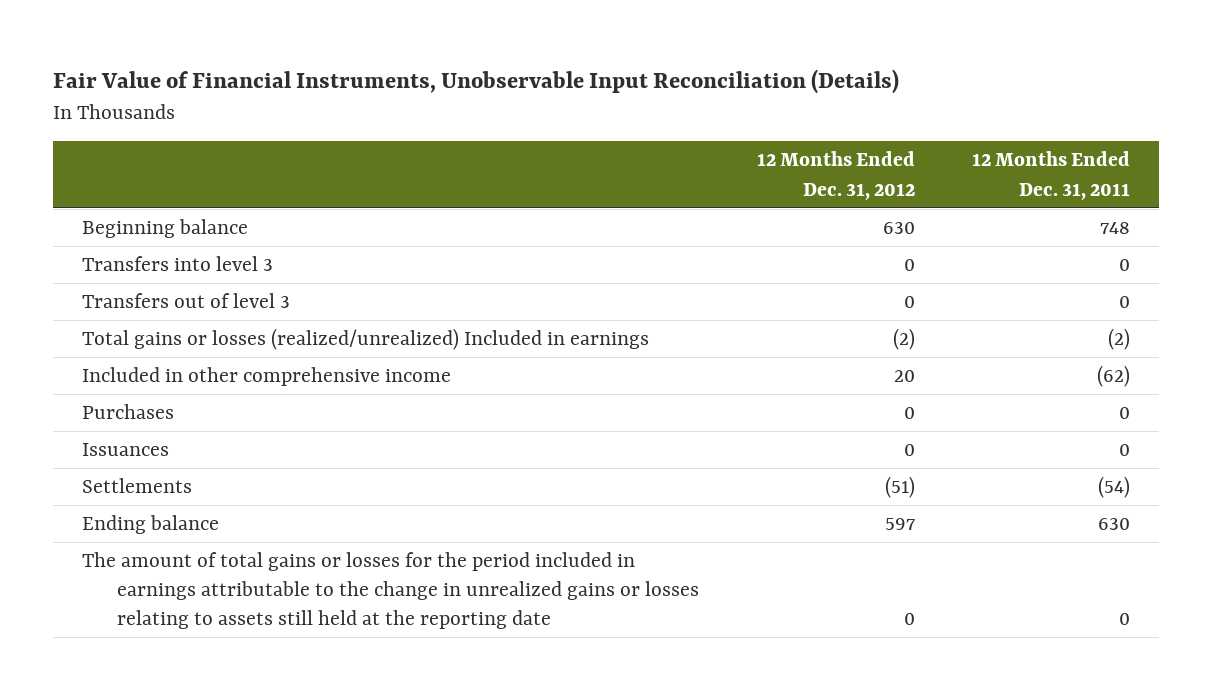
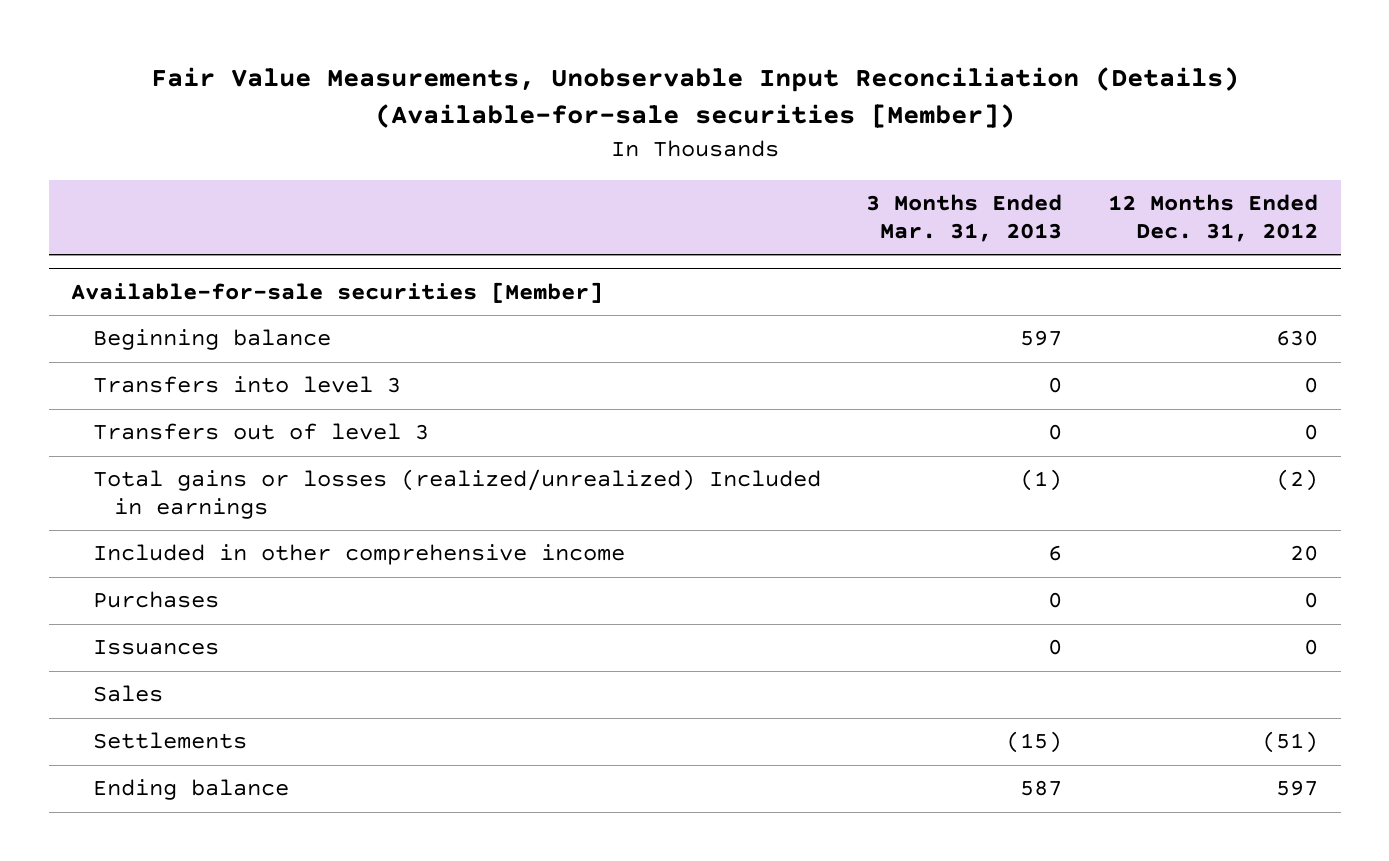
[52,69,899,95] Fair Value of Financial Instruments, Unobservable Input Reconciliation (Details) -> [150,67,1239,129] Fair Value Measurements, Unobservable Input Reconciliation (Details) (Available-for-sale securities [Member])
[972,151,1131,200] 12 Months Ended Dec. 31, 2011 -> none
none -> [866,194,1063,243] 3 Months Ended Mar. 31, 2013
none -> [71,282,604,304] Available-for-sale securities [Member]
none -> [92,685,163,703] Sales
[81,551,700,630] The amount of total gains or losses for the period included in earnings attributable to the change in unrealized gains or losses relating to assets still held at the reporting date -> none

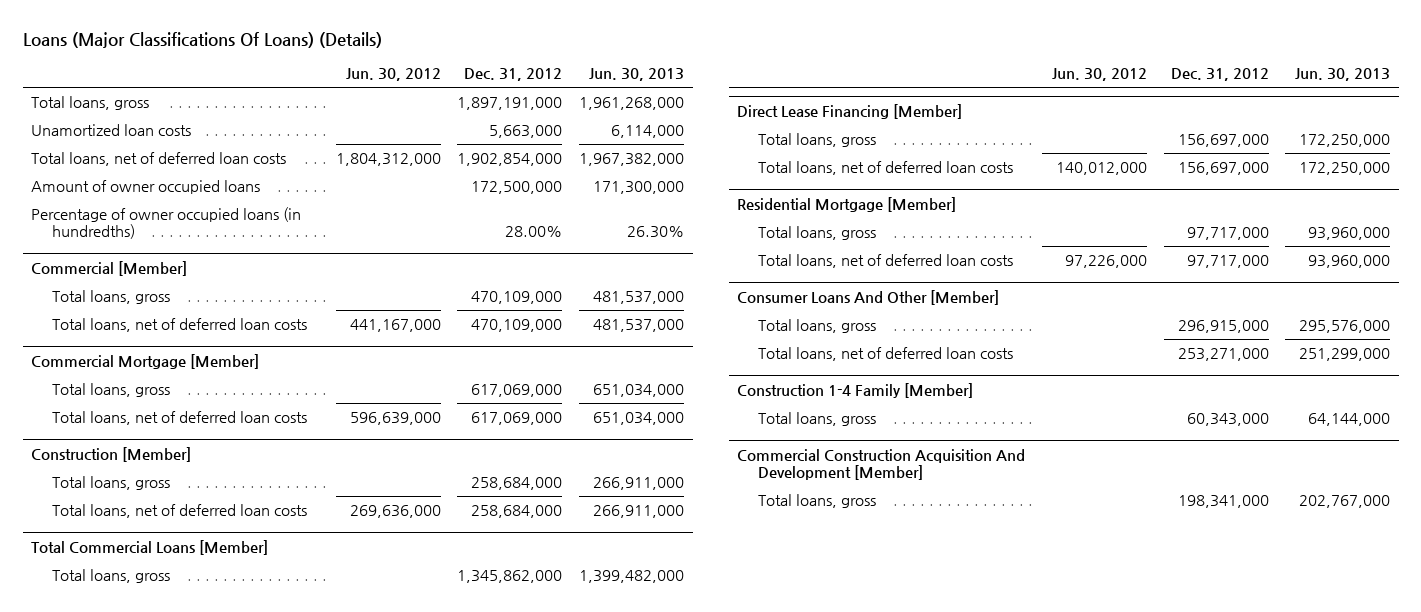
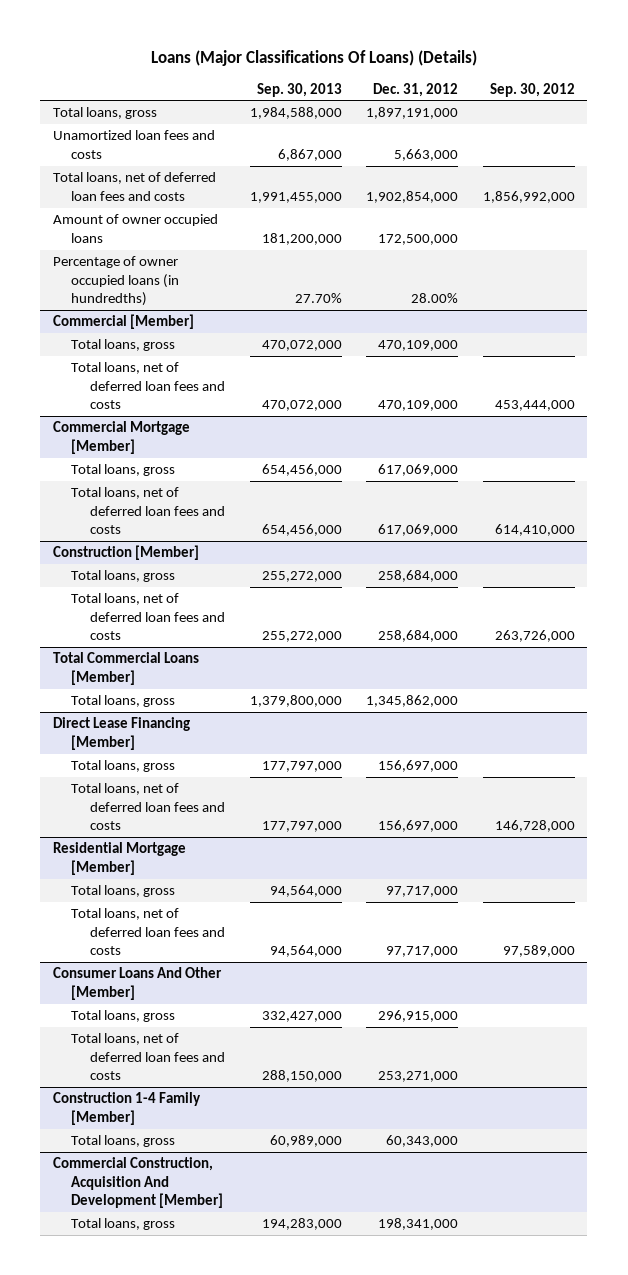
[345,68,441,82] Jun. 30, 2012 -> none
[589,68,685,82] Jun. 30, 2013 -> none
none -> [256,82,342,97] Sep. 30, 2013
none -> [490,82,576,97] Sep. 30, 2012
[30,124,191,137] Unamortized loan costs -> [52,130,215,159] Unamortized loan fees and costs
[30,152,286,167] Total loans, net of deferred loan costs -> [52,172,216,201] Total loans, net of deferred loan fees and costs
[51,318,307,333] Total loans, net of deferred loan costs -> [71,362,225,410] Total loans, net of deferred loan fees and costs
[51,411,307,426] Total loans, net of deferred loan costs -> [71,487,225,535] Total loans, net of deferred loan fees and costs
[51,504,307,519] Total loans, net of deferred loan costs -> [71,593,225,641] Total loans, net of deferred loan fees and costs
[757,161,1013,176] Total loans, net of deferred loan costs -> [71,783,225,831] Total loans, net of deferred loan fees and costs
[757,254,1013,269] Total loans, net of deferred loan costs -> [71,908,225,956] Total loans, net of deferred loan fees and costs
[757,347,1013,362] Total loans, net of deferred loan costs -> [71,1033,225,1081] Total loans, net of deferred loan fees and costs
[737,448,1026,481] Commercial Construction Acquisition And Development [Member] -> [52,1157,224,1209] Commercial Construction, Acquisition And Development [Member]

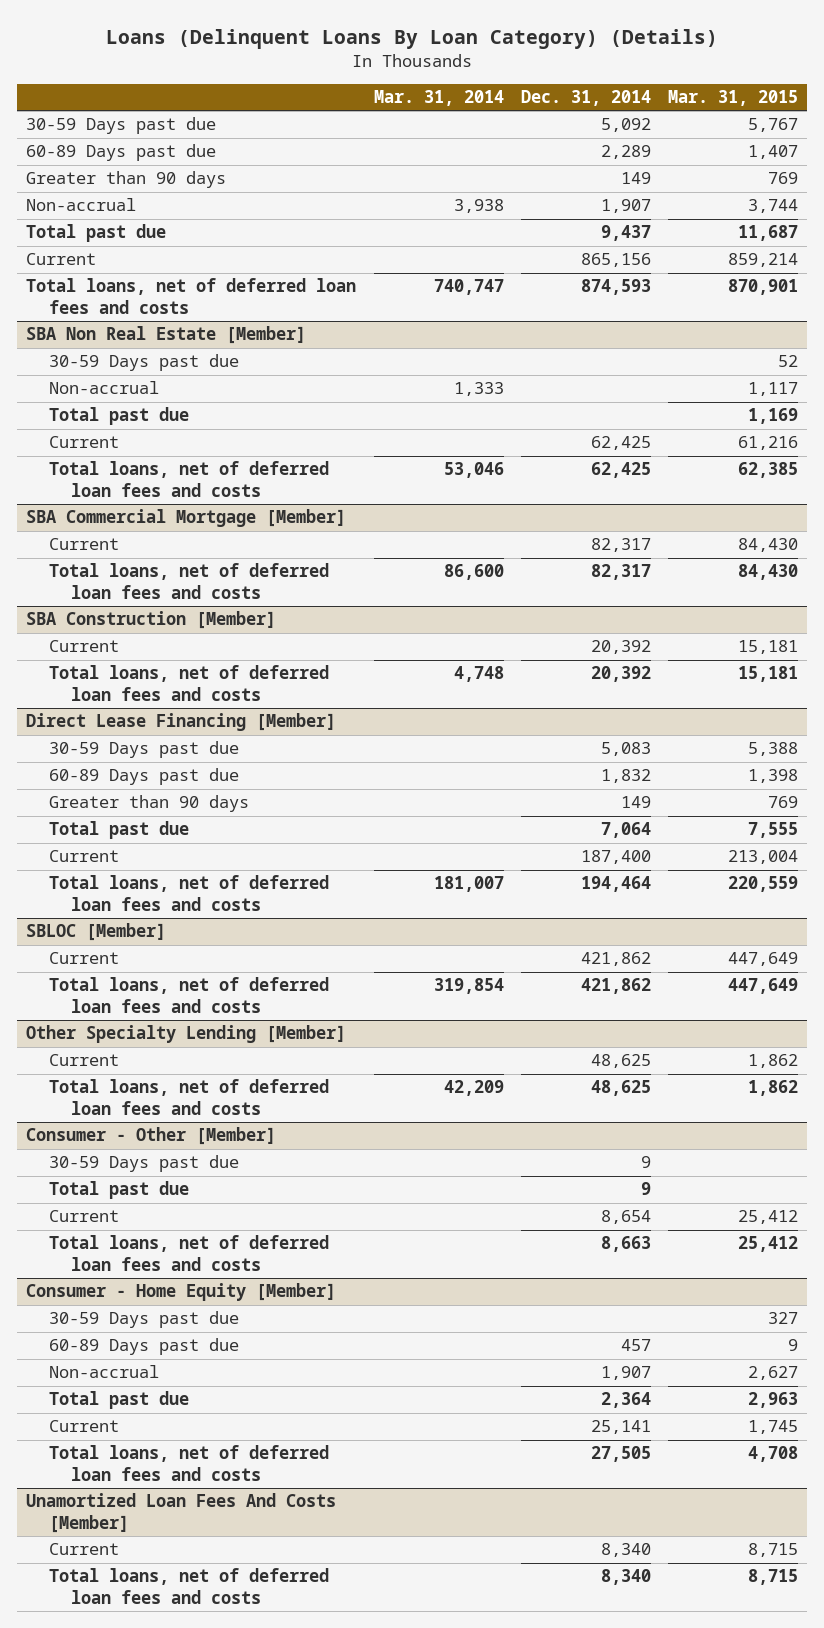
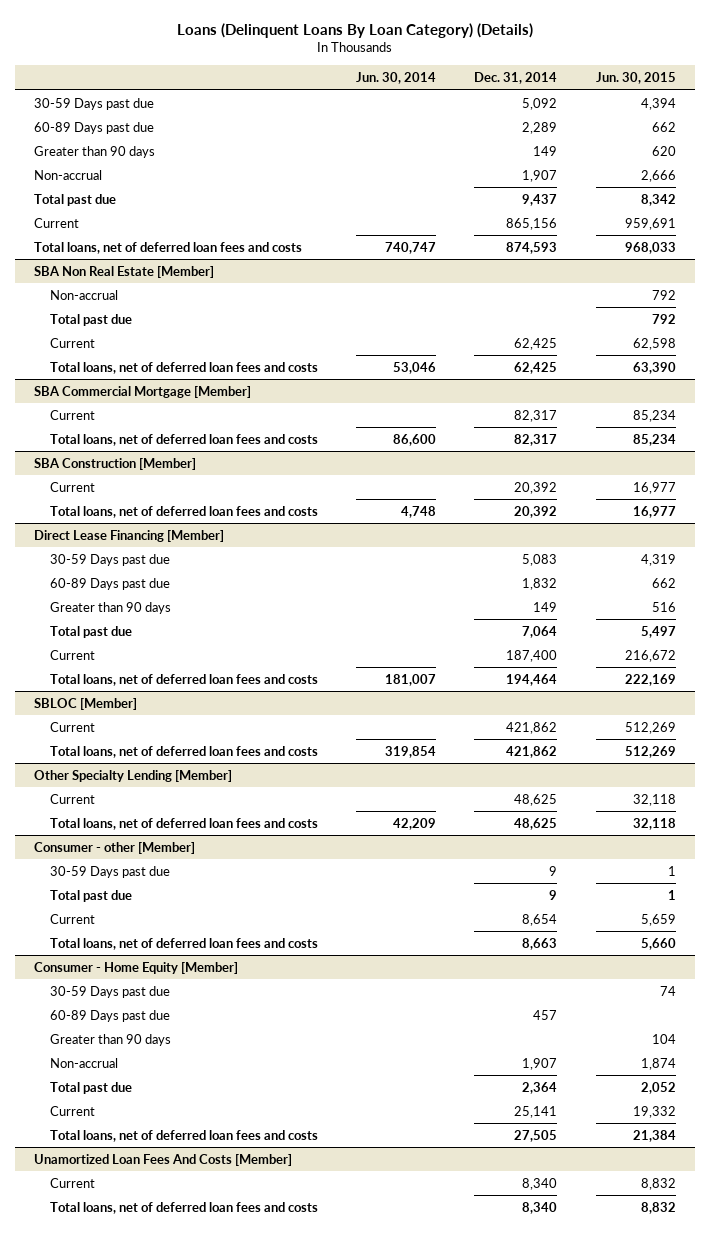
[373,90,504,107] Mar. 31, 2014 -> none
[668,90,799,107] Mar. 31, 2015 -> none
none -> [356,71,437,84] Jun. 30, 2014
none -> [595,71,676,84] Jun. 30, 2015
[48,354,239,372] 30-59 Days past due -> none
[26,1127,277,1146] Consumer - Other [Member] -> [34,841,196,854] Consumer - other [Member]
none -> [50,1033,172,1046] Greater than 90 days

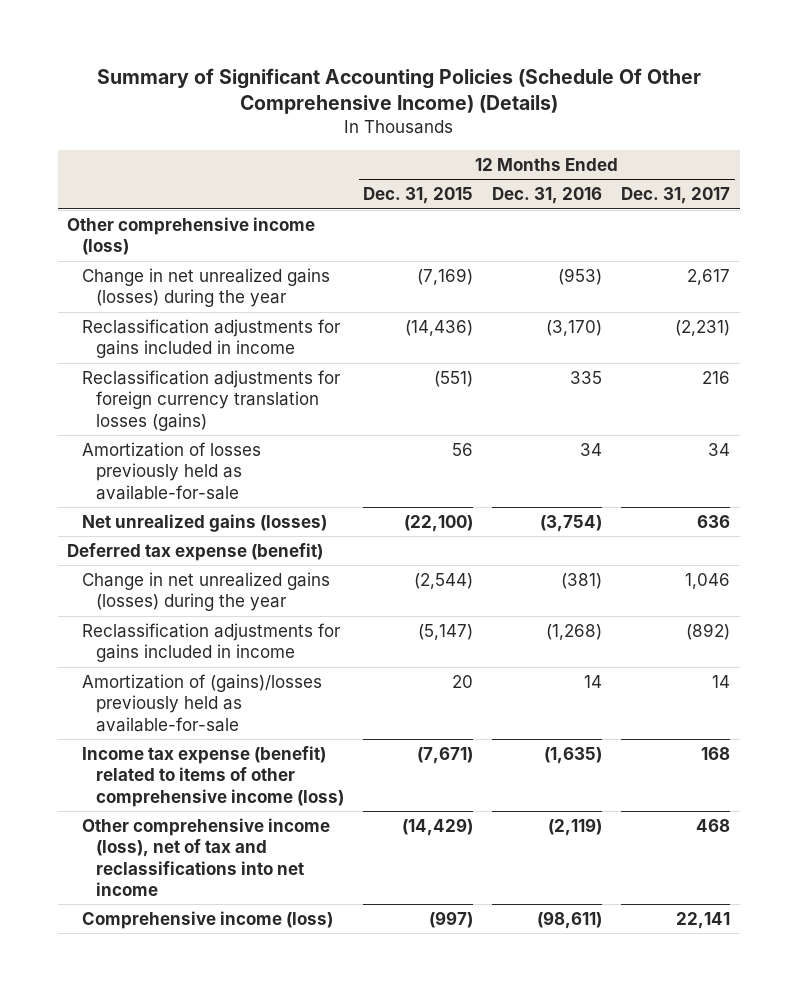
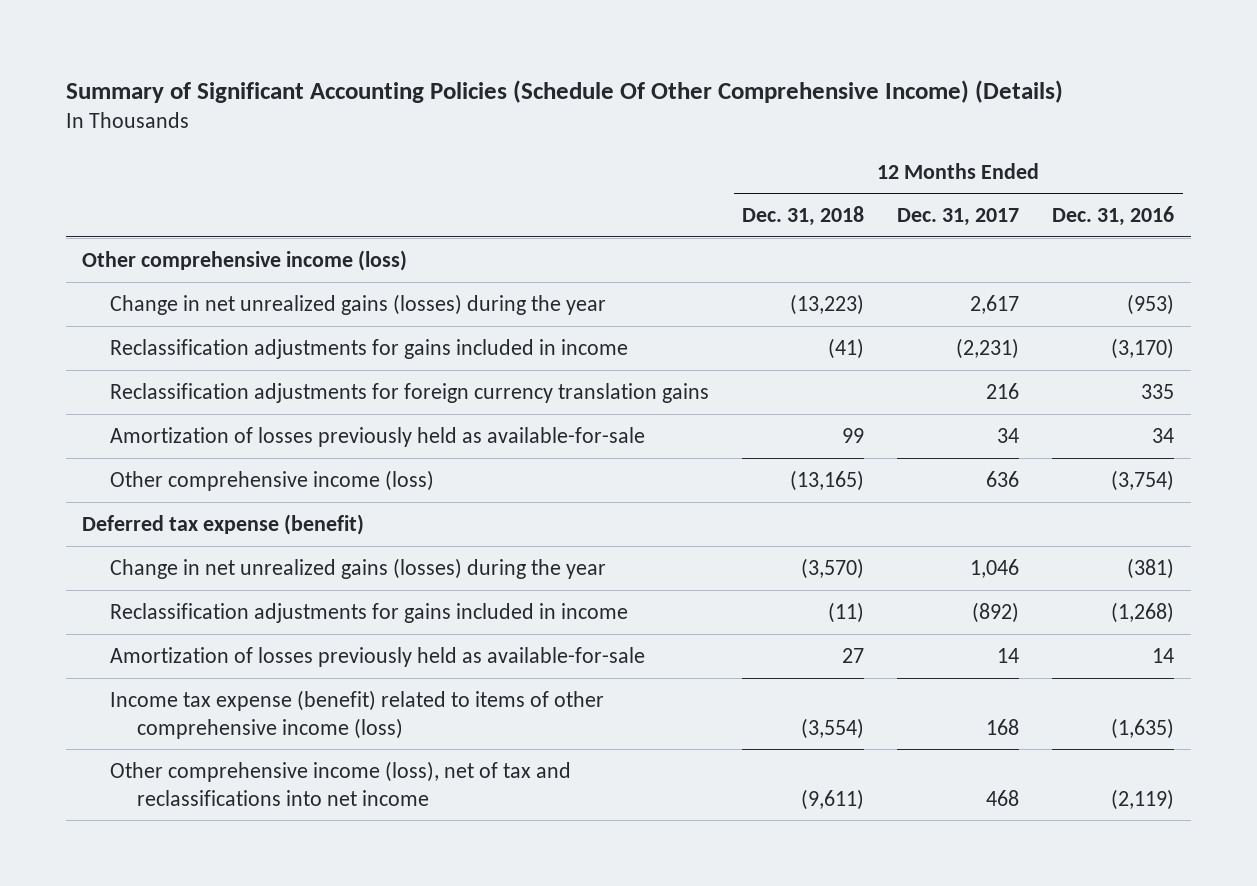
[363,187,474,205] Dec. 31, 2015 -> none
none -> [741,206,864,227] Dec. 31, 2018
[81,369,341,431] Reclassification adjustments for foreign currency translation losses (gains) -> [109,382,709,403] Reclassification adjustments for foreign currency translation gains
[81,513,327,532] Net unrealized gains (losses) -> [109,469,434,491] Other comprehensive income (loss)
[81,673,322,732] Amortization of (gains)/losses previously held as available-for-sale -> [109,646,645,667] Amortization of losses previously held as available-for-sale
[81,910,333,929] Comprehensive income (loss) -> none

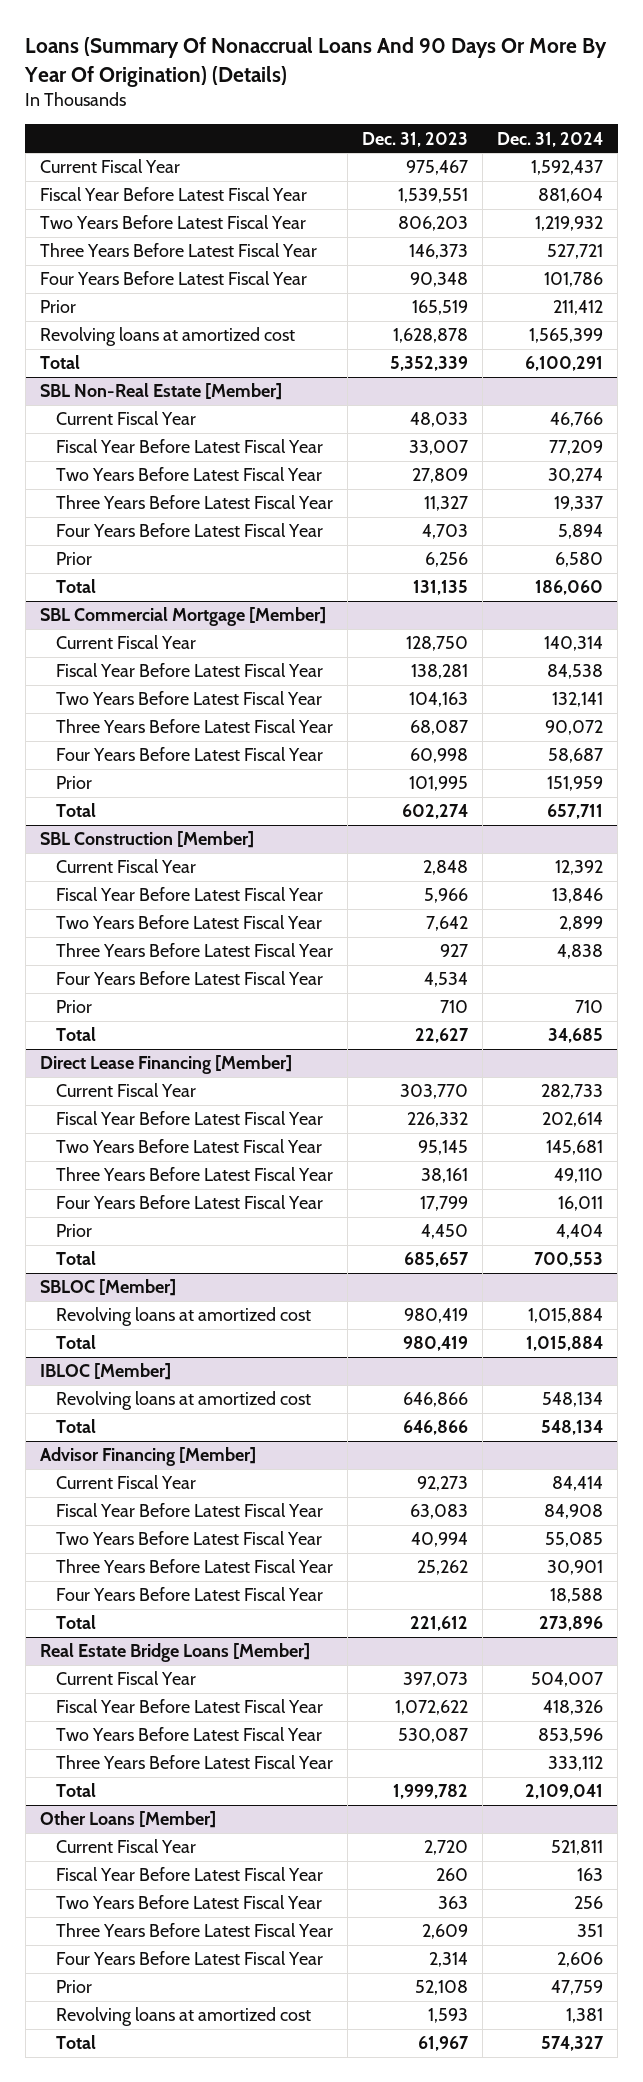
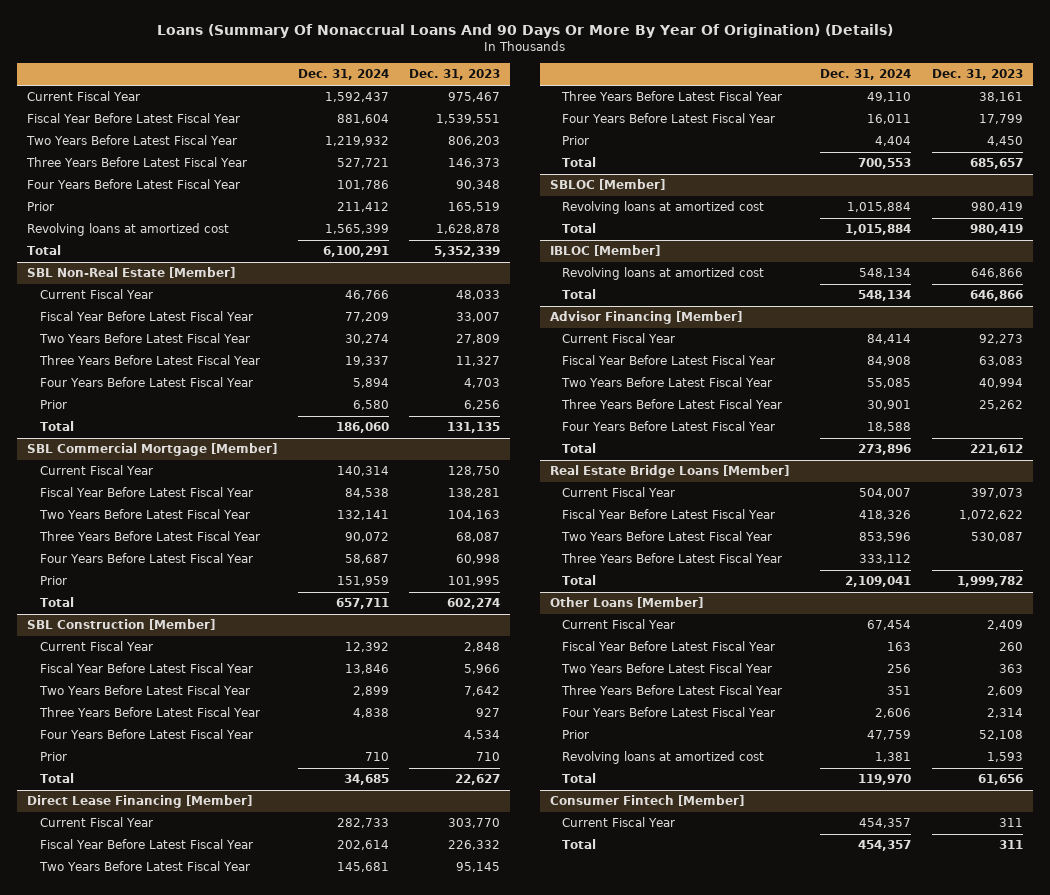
[424,1840,469,1856] 2,720 -> [986,620,1023,631] 2,409
[551,1840,604,1856] 521,811 -> [867,620,912,631] 67,454
[418,2036,470,2052] 61,967 -> [977,774,1023,786] 61,656
[541,2036,605,2052] 574,327 -> [858,774,912,786] 119,970
none -> [549,795,744,807] Consumer Fintech [Member]
none -> [562,817,676,828] Current Fiscal Year
none -> [562,839,597,850] Total

